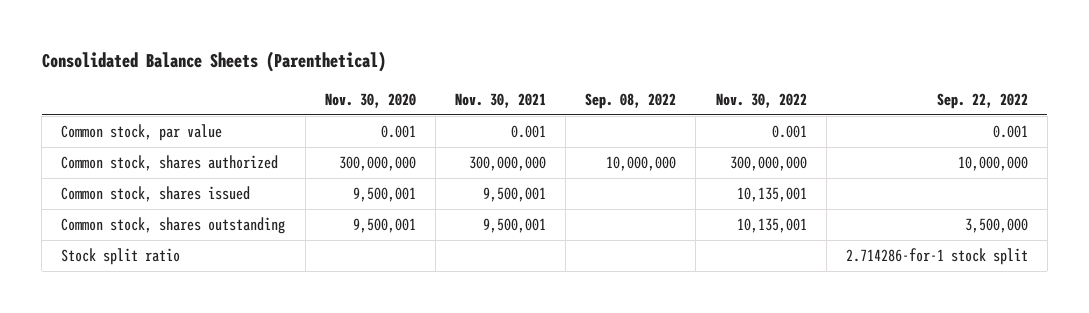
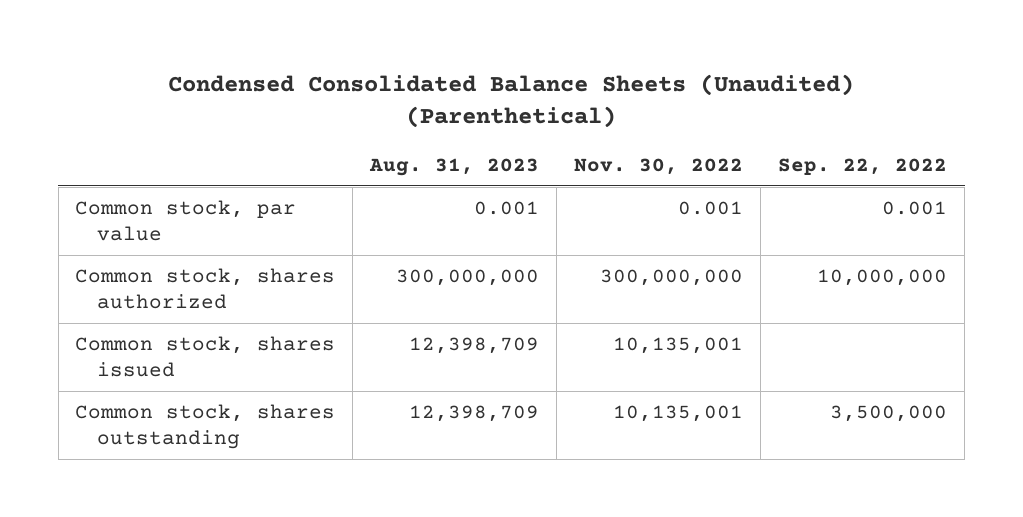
[41,51,386,73] Consolidated Balance Sheets (Parenthetical) -> [168,73,855,129] Condensed Consolidated Balance Sheets (Unaudited) (Parenthetical)
[324,92,416,108] Nov. 30, 2020 -> none
[454,92,546,108] Nov. 30, 2021 -> none
[585,92,677,109] Sep. 08, 2022 -> none
none -> [369,158,540,177] Aug. 31, 2023
[61,248,181,266] Stock split ratio -> none

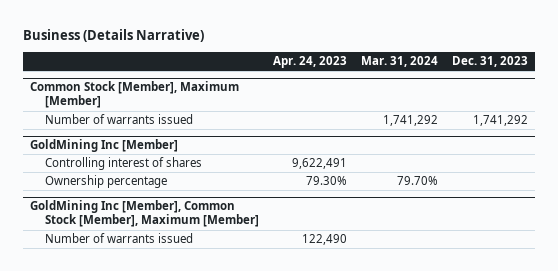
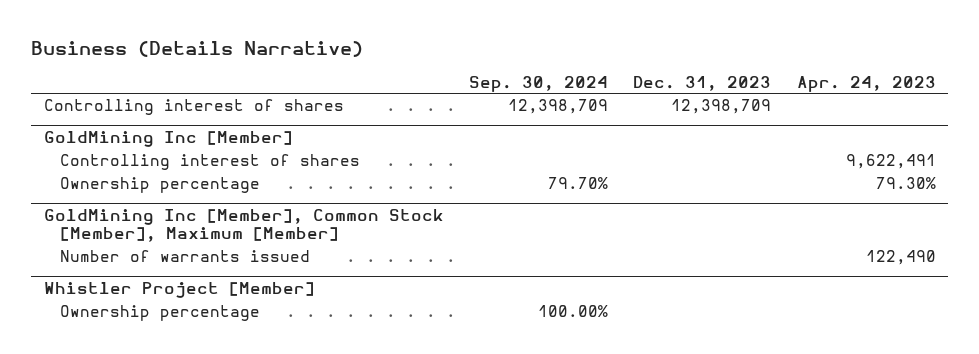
[361,55,439,67] Mar. 31, 2024 -> none
none -> [469,75,609,92] Sep. 30, 2024
[29,81,239,109] Common Stock [Member], Maximum [Member] -> none
[44,114,193,125] Number of warrants issued -> none
none -> [43,99,344,116] Controlling interest of shares
none -> [43,282,315,299] Whistler Project [Member]
none -> [59,305,260,322] Ownership percentage

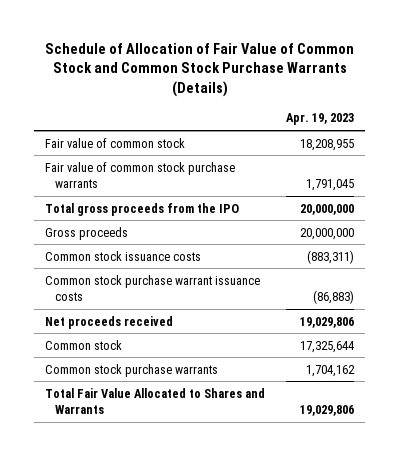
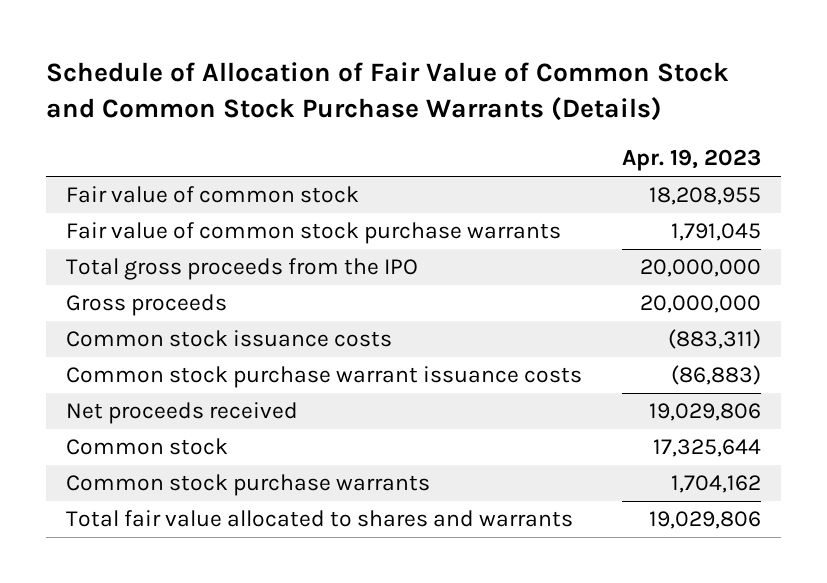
[44,387,265,414] Total Fair Value Allocated to Shares and Warrants -> [65,510,573,528] Total fair value allocated to shares and warrants

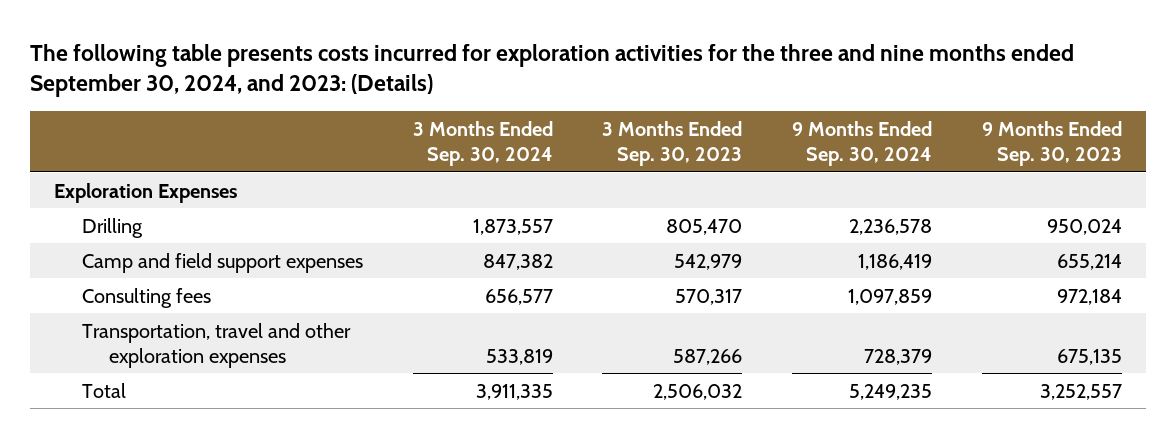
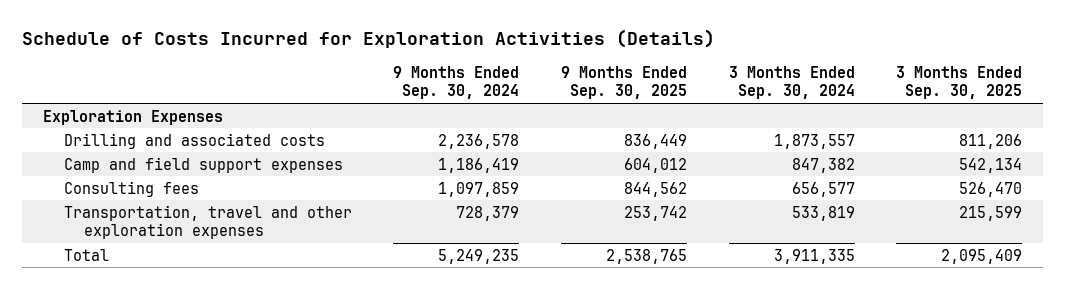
[29,43,1074,98] The following table presents costs incurred for exploration activities for the three and nine months ended September 30, 2024, and 2023: (Details) -> [21,29,715,49] Schedule of Costs Incurred for Exploration Activities (Details)
[602,120,743,167] 3 Months Ended Sep. 30, 2023 -> none
[981,120,1122,167] 9 Months Ended Sep. 30, 2023 -> none
none -> [560,66,687,100] 9 Months Ended Sep. 30, 2025
none -> [896,66,1023,100] 3 Months Ended Sep. 30, 2025
[81,217,143,238] Drilling -> [63,132,325,149] Drilling and associated costs

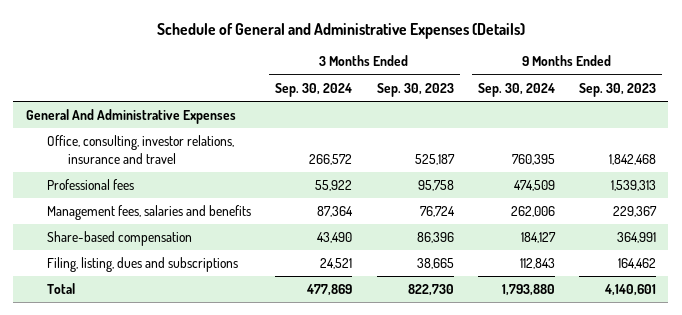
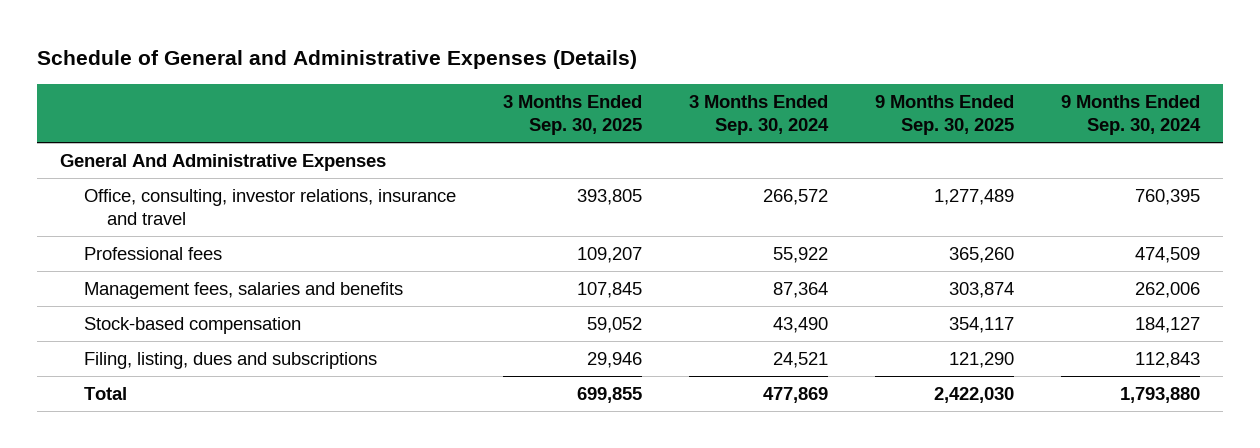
[376,82,454,97] Sep. 30, 2023 -> none
[579,82,657,97] Sep. 30, 2023 -> none
none -> [502,94,642,136] 3 Months Ended Sep. 30, 2025
none -> [874,94,1014,136] 9 Months Ended Sep. 30, 2025
[47,231,193,247] Share-based compensation -> [83,316,301,334] Stock-based compensation

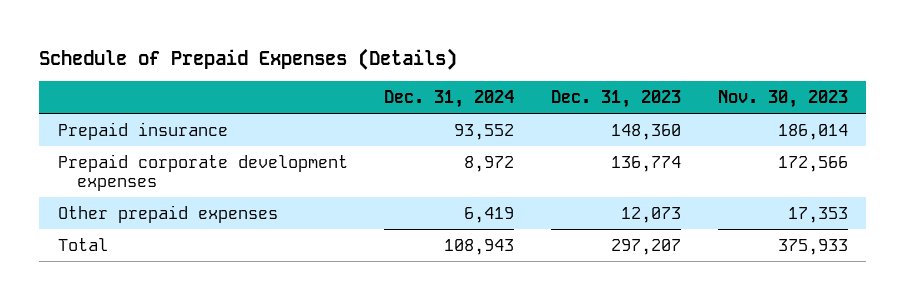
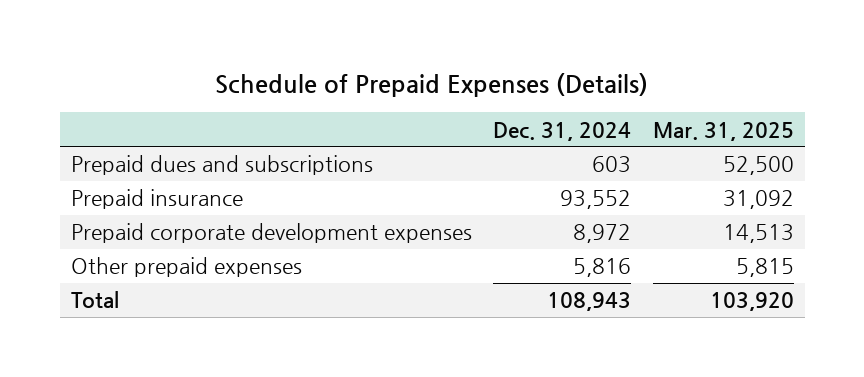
[551,90,682,109] Dec. 31, 2023 -> none
[717,90,848,109] Nov. 30, 2023 -> none
none -> [652,121,794,141] Mar. 31, 2025
none -> [70,155,373,176] Prepaid dues and subscriptions
[464,206,515,223] 6,419 -> [573,258,632,278] 5,816

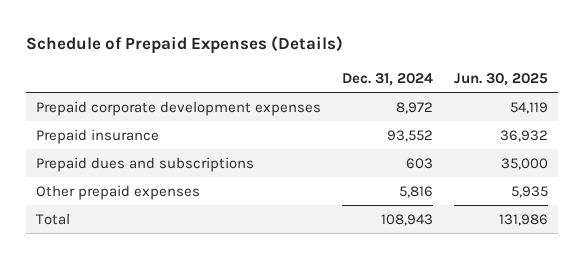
[652,121,794,141] Mar. 31, 2025 -> none
none -> [453,72,548,86] Jun. 30, 2025
[70,189,243,210] Prepaid insurance -> [36,128,160,144] Prepaid insurance
[70,155,373,176] Prepaid dues and subscriptions -> [36,156,255,172] Prepaid dues and subscriptions

